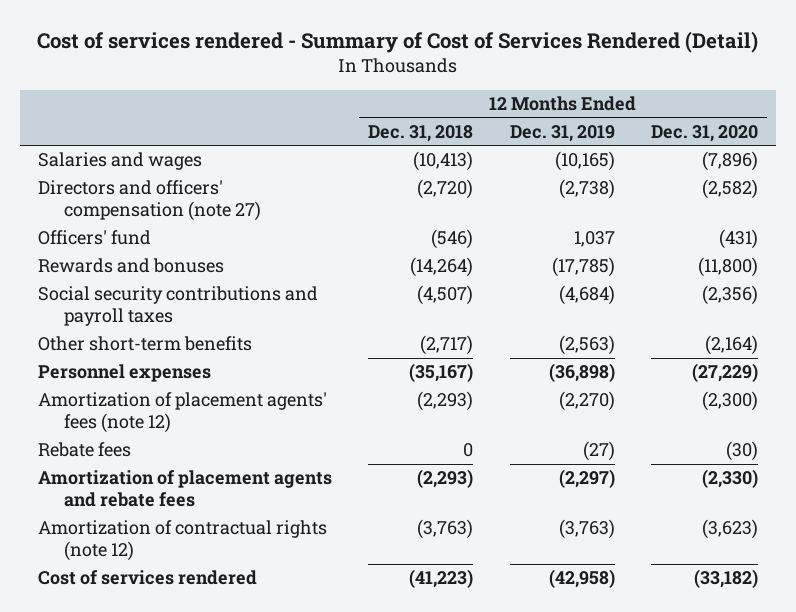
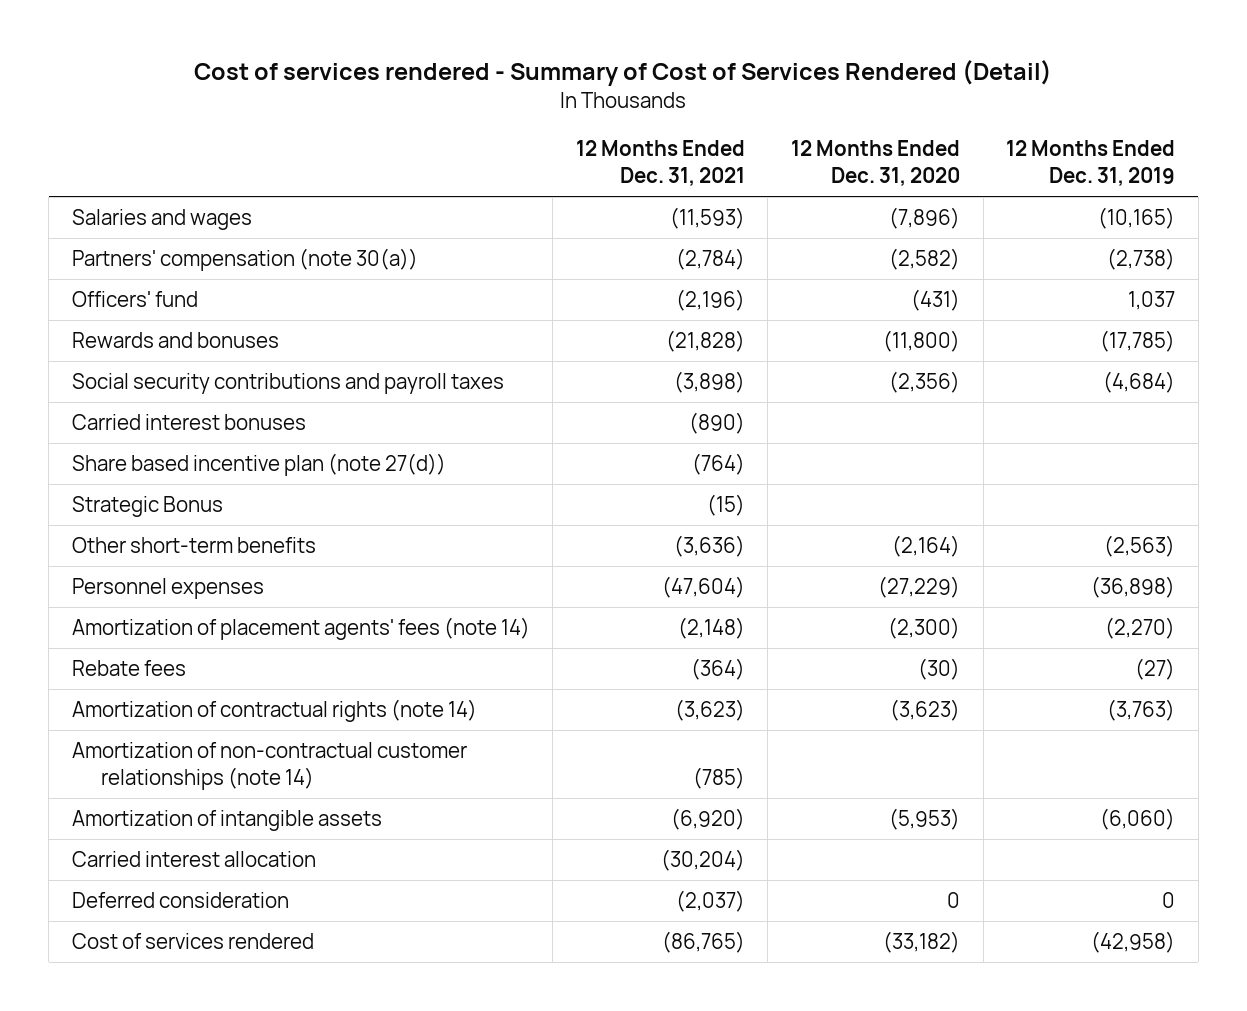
[368,124,474,142] Dec. 31, 2018 -> none
none -> [575,140,745,186] 12 Months Ended Dec. 31, 2021
[38,180,262,222] Directors and officers' compensation (note 27) -> [71,248,418,272] Partners' compensation (note 30(a))
none -> [71,414,306,431] Carried interest bonuses
none -> [71,453,446,477] Share based incentive plan (note 27(d))
none -> [71,496,223,518] Strategic Bonus
[38,392,328,434] Amortization of placement agents' fees (note 12) -> [71,617,530,641] Amortization of placement agents' fees (note 14)
[38,470,333,508] Amortization of placement agents and rebate fees -> none
[38,520,328,562] Amortization of contractual rights (note 12) -> [71,699,477,723] Amortization of contractual rights (note 14)
none -> [71,742,467,790] Amortization of non-contractual customer relationships (note 14)
none -> [71,810,382,832] Amortization of intangible assets
none -> [71,851,316,868] Carried interest allocation
none -> [71,892,289,909] Deferred consideration

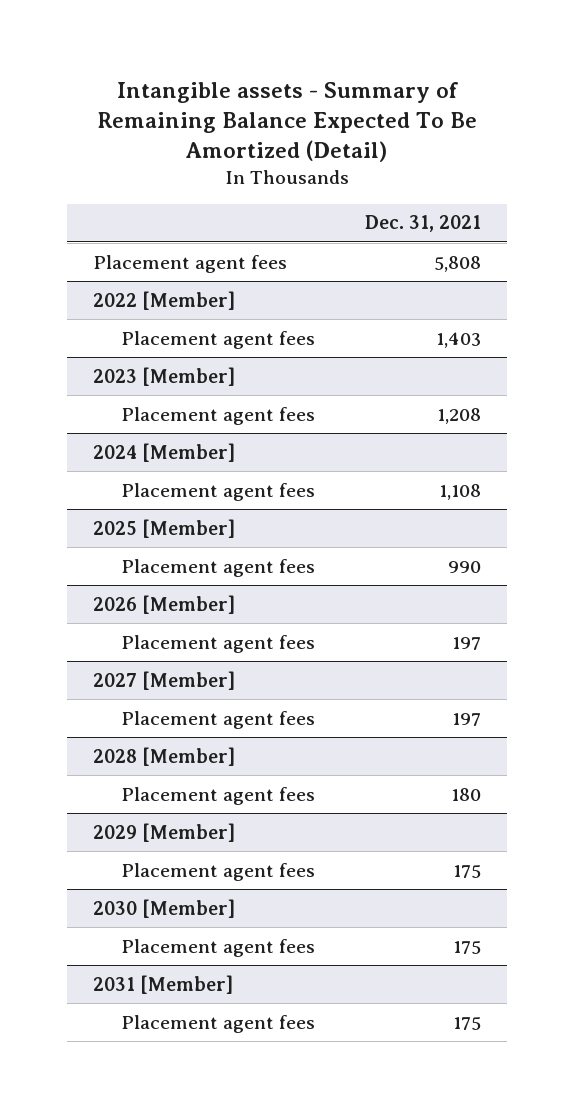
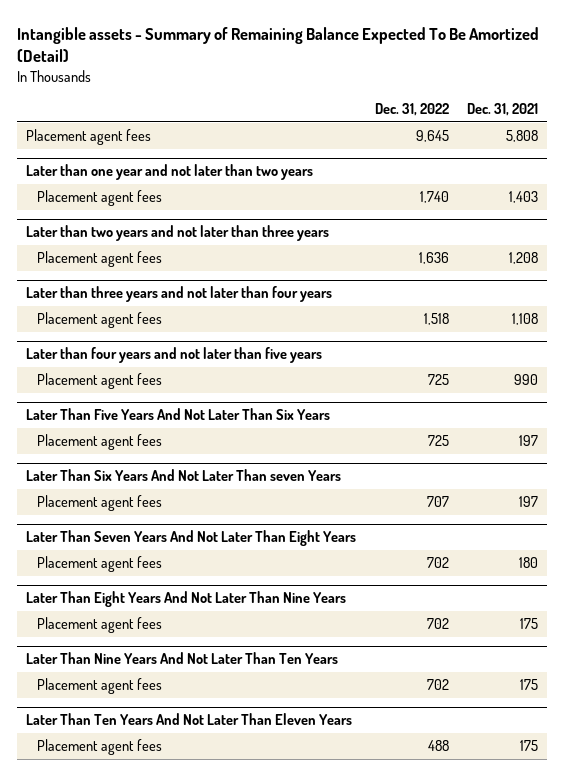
none -> [374,103,449,117] Dec. 31, 2022
[92,290,235,310] 2022 [Member] -> [26,164,314,181] Later than one year and not later than two years
[92,366,235,386] 2023 [Member] -> [26,225,330,242] Later than two years and not later than three years
[92,442,235,462] 2024 [Member] -> [26,286,333,303] Later than three years and not later than four years
[92,518,235,538] 2025 [Member] -> [26,347,323,364] Later than four years and not later than five years
[92,594,235,614] 2026 [Member] -> [26,408,331,421] Later Than Five Years And Not Later Than Six Years
[92,670,235,690] 2027 [Member] -> [26,469,342,482] Later Than Six Years And Not Later Than seven Years
[92,746,235,766] 2028 [Member] -> [26,530,357,547] Later Than Seven Years And Not Later Than Eight Years
[92,822,235,842] 2029 [Member] -> [26,591,347,608] Later Than Eight Years And Not Later Than Nine Years
[92,898,235,918] 2030 [Member] -> [26,652,339,665] Later Than Nine Years And Not Later Than Ten Years
[92,974,233,994] 2031 [Member] -> [26,713,353,726] Later Than Ten Years And Not Later Than Eleven Years

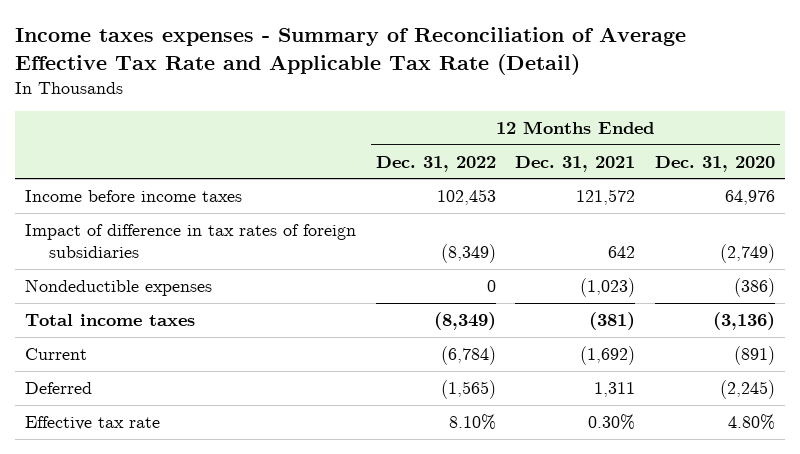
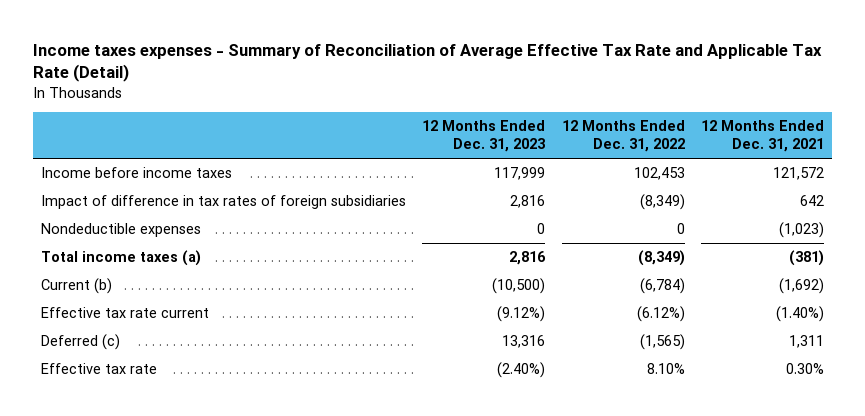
[655,155,776,172] Dec. 31, 2020 -> none
none -> [422,119,546,153] 12 Months Ended Dec. 31, 2023
[24,313,195,326] Total income taxes -> [41,249,202,266] Total income taxes (a)
[24,347,87,360] Current -> [41,277,113,294] Current (b)
none -> [41,306,210,318] Effective tax rate current
[24,381,92,394] Deferred -> [41,333,121,350] Deferred (c)

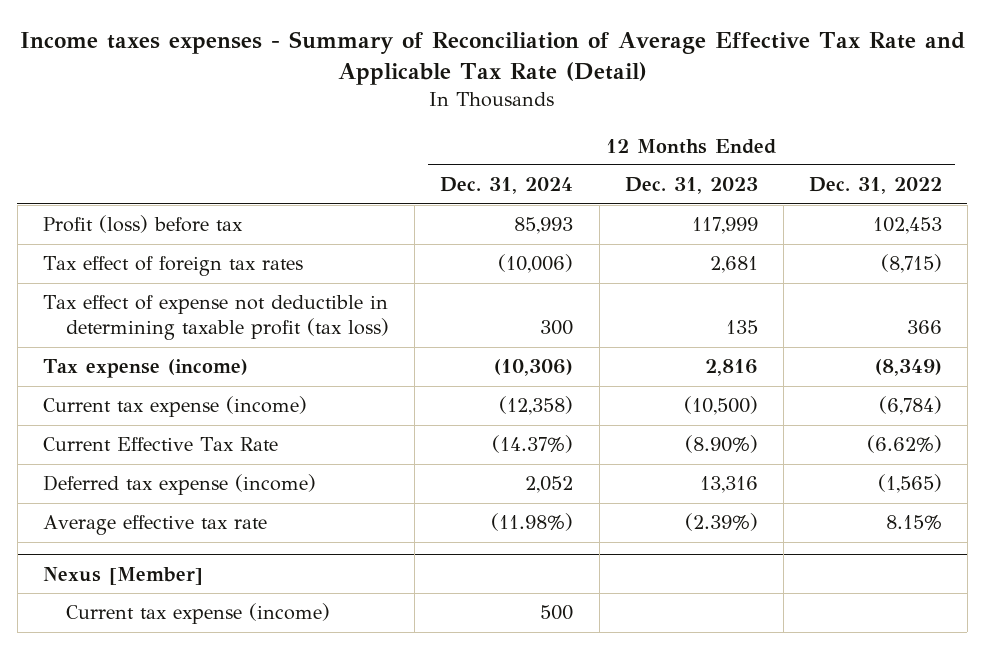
[700,119,824,153] 12 Months Ended Dec. 31, 2021 -> none
none -> [440,177,574,195] Dec. 31, 2024
[41,222,202,237] Nondeductible expenses -> none
[41,166,233,178] Income before income taxes -> [43,215,244,234] Profit (loss) before tax
[41,194,407,209] Impact of difference in tax rates of foreign subsidiaries -> [43,256,304,277] Tax effect of foreign tax rates
[510,194,546,208] 2,816 -> [709,256,758,274] 2,681
[639,193,685,210] (8,349) -> [880,254,942,274] (8,715)
none -> [43,295,390,341] Tax effect of expense not deductible in determining taxable profit (tax loss)
[41,249,202,266] Total income taxes (a) -> [43,359,249,379] Tax expense (income)
[41,277,113,294] Current (b) -> [43,396,308,418] Current tax expense (income)
[41,306,210,318] Effective tax rate current -> [43,437,279,452] Current Effective Tax Rate
[497,305,546,322] (9.12%) -> [684,435,758,454] (8.90%)
[636,305,685,322] (6.12%) -> [866,435,942,454] (6.62%)
[41,333,121,350] Deferred (c) -> [43,474,317,496] Deferred tax expense (income)
[41,362,158,374] Effective tax rate -> [43,515,268,536] Average effective tax rate
[497,361,546,378] (2.40%) -> [684,513,758,532] (2.39%)
[646,362,685,374] 8.10% -> [885,515,942,531] 8.15%
none -> [43,566,204,585] Nexus [Member]
none -> [66,603,331,625] Current tax expense (income)

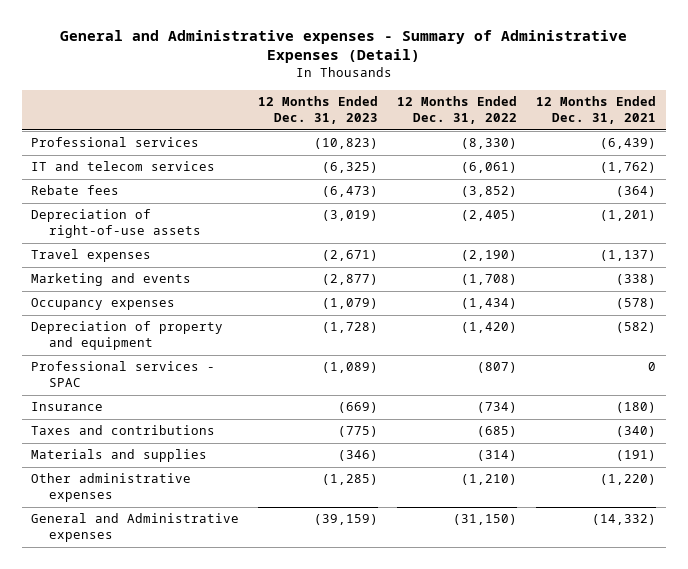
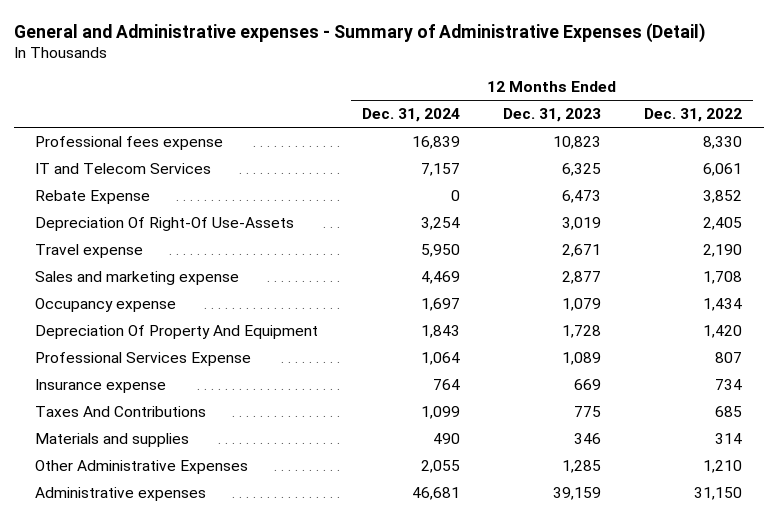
[536,96,657,125] 12 Months Ended Dec. 31, 2021 -> none
none -> [361,108,460,123] Dec. 31, 2024
[31,137,200,148] Professional services -> [35,135,224,150] Professional fees expense
[314,138,379,150] (10,823) -> [553,135,602,149] 10,823
[461,138,518,150] (8,330) -> [703,135,743,149] 8,330
[31,161,216,172] IT and telecom services -> [35,162,212,174] IT and Telecom Services
[322,162,379,174] (6,325) -> [562,162,602,176] 6,325
[461,162,518,174] (6,061) -> [703,162,743,176] 6,061
[31,185,120,196] Rebate fees -> [35,189,151,204] Rebate Expense
[322,186,379,198] (6,473) -> [562,189,602,203] 6,473
[461,186,518,198] (3,852) -> [703,189,743,203] 3,852
[31,209,201,239] Depreciation of right-of-use assets -> [35,216,295,231] Depreciation Of Right-Of Use-Assets
[322,210,379,222] (3,019) -> [562,216,602,230] 3,019
[461,210,518,222] (2,405) -> [703,216,743,230] 2,405
[31,249,152,263] Travel expenses -> [35,243,144,258] Travel expense
[322,250,379,262] (2,671) -> [562,243,602,257] 2,671
[461,250,518,262] (2,190) -> [703,243,743,257] 2,190
[31,273,192,287] Marketing and events -> [35,270,240,285] Sales and marketing expense
[322,274,379,286] (2,877) -> [562,270,602,284] 2,877
[461,274,518,286] (1,708) -> [703,270,743,284] 1,708
[31,298,176,311] Occupancy expenses -> [35,297,177,312] Occupancy expense
[322,298,379,310] (1,079) -> [562,297,602,311] 1,079
[461,298,518,310] (1,434) -> [703,297,743,311] 1,434
[31,321,224,351] Depreciation of property and equipment -> [35,324,319,339] Depreciation Of Property And Equipment
[322,322,379,334] (1,728) -> [562,324,602,338] 1,728
[461,322,518,334] (1,420) -> [703,324,743,338] 1,420
[31,361,216,388] Professional services - SPAC -> [35,351,252,366] Professional Services Expense
[322,362,379,374] (1,089) -> [562,351,602,365] 1,089
[477,362,518,374] (807) -> [715,351,743,363] 807
[31,402,104,412] Insurance -> [35,378,167,393] Insurance expense
[338,402,379,414] (669) -> [574,378,602,390] 669
[477,402,518,414] (734) -> [715,378,743,390] 734
[31,425,216,436] Taxes and contributions -> [35,405,207,417] Taxes And Contributions
[338,426,379,438] (775) -> [574,405,602,417] 775
[477,426,518,438] (685) -> [715,405,743,417] 685
[338,450,379,462] (346) -> [574,432,602,444] 346
[477,450,518,462] (314) -> [715,432,743,444] 314
[31,473,192,503] Other administrative expenses -> [35,459,249,474] Other Administrative Expenses
[322,474,379,486] (1,285) -> [562,459,602,473] 1,285
[461,474,518,486] (1,210) -> [703,459,743,473] 1,210
[31,513,240,543] General and Administrative expenses -> [35,486,207,501] Administrative expenses
[314,514,379,526] (39,159) -> [553,486,602,500] 39,159
[453,514,518,526] (31,150) -> [694,486,743,500] 31,150

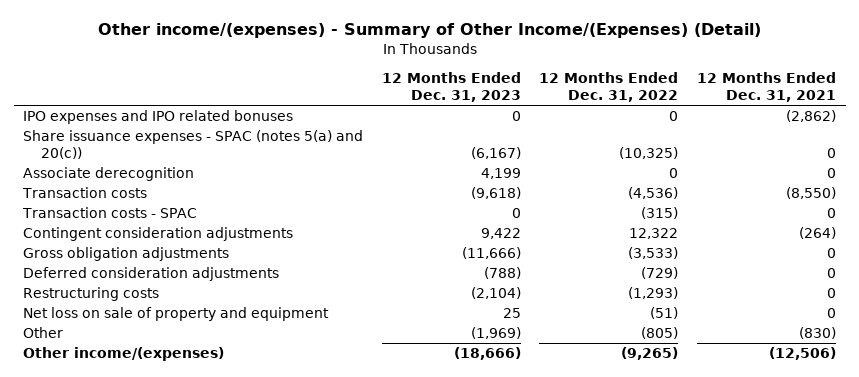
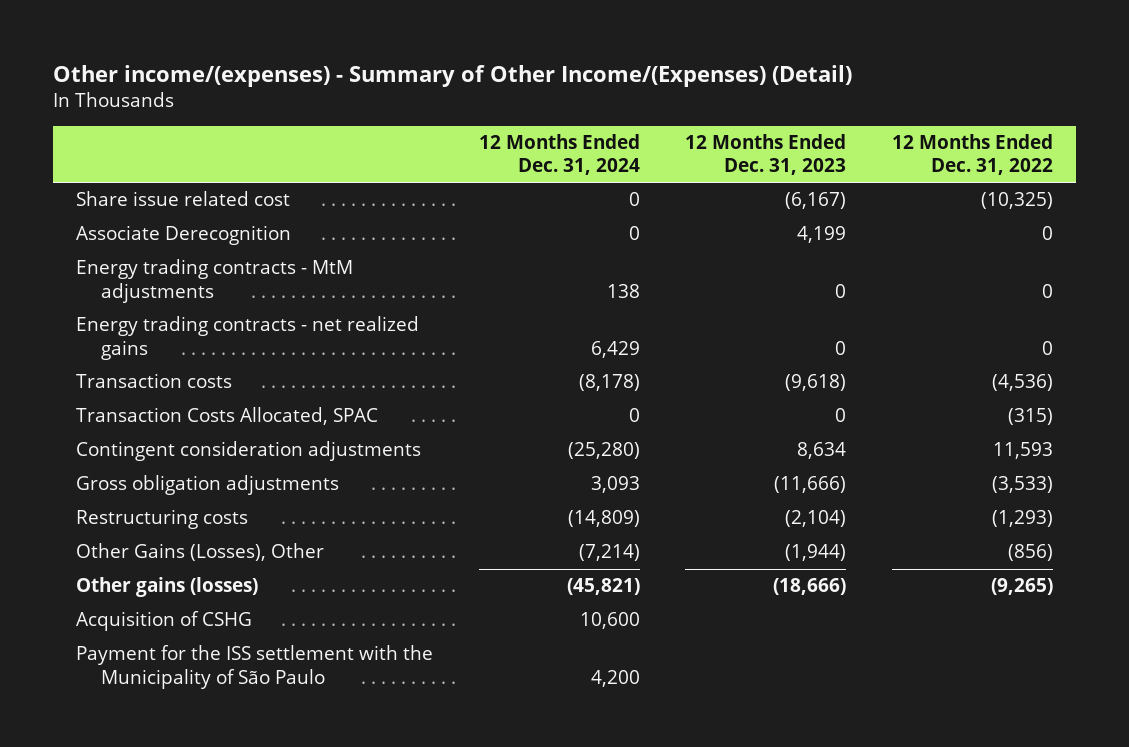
[697,72,837,103] 12 Months Ended Dec. 31, 2021 -> none
none -> [478,133,640,176] 12 Months Ended Dec. 31, 2024
[22,110,293,125] IPO expenses and IPO related bonuses -> none
[22,130,363,159] Share issuance expenses - SPAC (notes 5(a) and 20(c)) -> [75,191,290,207] Share issue related cost
[22,167,194,182] Associate derecognition -> [75,225,291,246] Associate Derecognition
none -> [75,259,353,303] Energy trading contracts - MtM adjustments
none -> [75,316,419,360] Energy trading contracts - net realized gains
[21,207,197,219] Transaction costs - SPAC -> [75,407,378,426] Transaction Costs Allocated, SPAC
[480,228,521,240] 9,422 -> [797,442,847,460] 8,634
[629,228,679,240] 12,322 -> [993,442,1054,460] 11,593
[22,267,279,282] Deferred consideration adjustments -> none
[22,307,329,322] Net loss on sale of property and equipment -> none
[22,327,63,339] Other -> [75,543,324,562] Other Gains (Losses), Other
[470,327,521,340] (1,969) -> [785,544,847,562] (1,944)
[641,327,679,340] (805) -> [1008,544,1054,562] (856)
[22,347,224,362] Other income/(expenses) -> [75,577,258,598] Other gains (losses)
none -> [75,611,252,632] Acquisition of CSHG
none -> [75,645,433,689] Payment for the ISS settlement with the Municipality of São Paulo

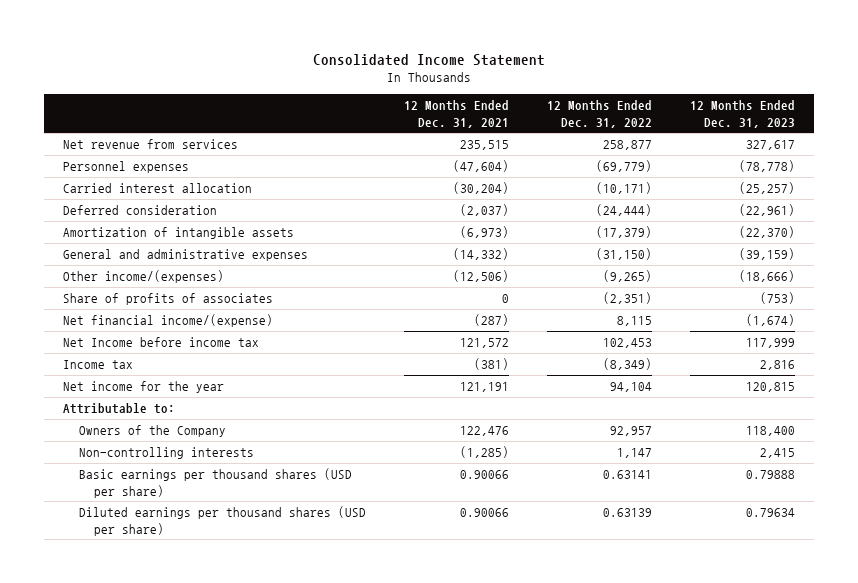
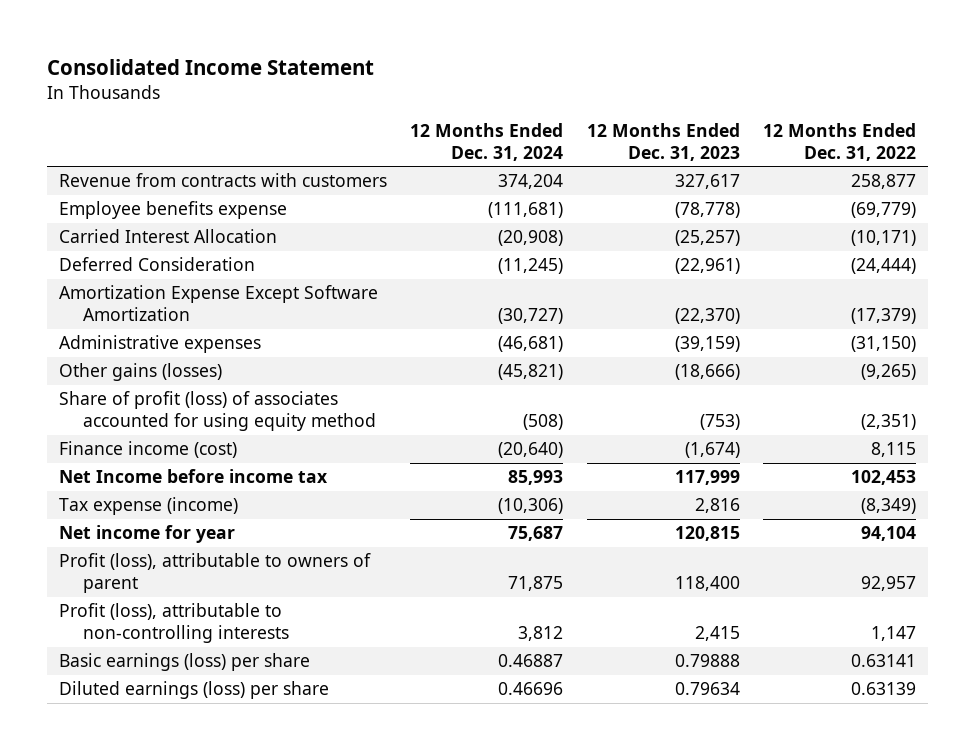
[403,100,509,128] 12 Months Ended Dec. 31, 2021 -> none
none -> [410,122,564,161] 12 Months Ended Dec. 31, 2024
[62,139,238,150] Net revenue from services -> [58,173,387,188] Revenue from contracts with customers
[62,161,189,174] Personnel expenses -> [58,201,287,220] Employee benefits expense
[62,183,252,194] Carried interest allocation -> [58,229,277,244] Carried Interest Allocation
[62,205,217,216] Deferred consideration -> [58,257,255,272] Deferred Consideration
[62,227,294,240] Amortization of intangible assets -> [58,285,378,322] Amortization Expense Except Software Amortization
[62,249,308,262] General and administrative expenses -> [58,335,261,354] Administrative expenses
[62,270,224,284] Other income/(expenses) -> [58,363,222,382] Other gains (losses)
[62,293,273,306] Share of profits of associates -> [58,391,376,432] Share of profit (loss) of associates accounted for using equity method
[62,314,273,328] Net financial income/(expense) -> [58,441,237,459] Finance income (cost)
[62,403,175,415] Attributable to: -> none
[62,360,133,370] Income tax -> [58,497,238,516] Tax expense (income)
[62,381,224,394] Net income for the year -> [58,525,235,544] Net income for year
[78,425,226,438] Owners of the Company -> [58,553,371,594] Profit (loss), attributable to owners of parent
[78,447,254,460] Non-controlling interests -> [58,603,289,644] Profit (loss), attributable to non-controlling interests
[78,468,352,498] Basic earnings per thousand shares (USD per share) -> [58,653,310,672] Basic earnings (loss) per share
[78,506,366,536] Diluted earnings per thousand shares (USD per share) -> [58,681,329,700] Diluted earnings (loss) per share

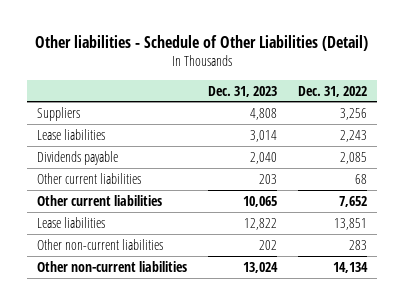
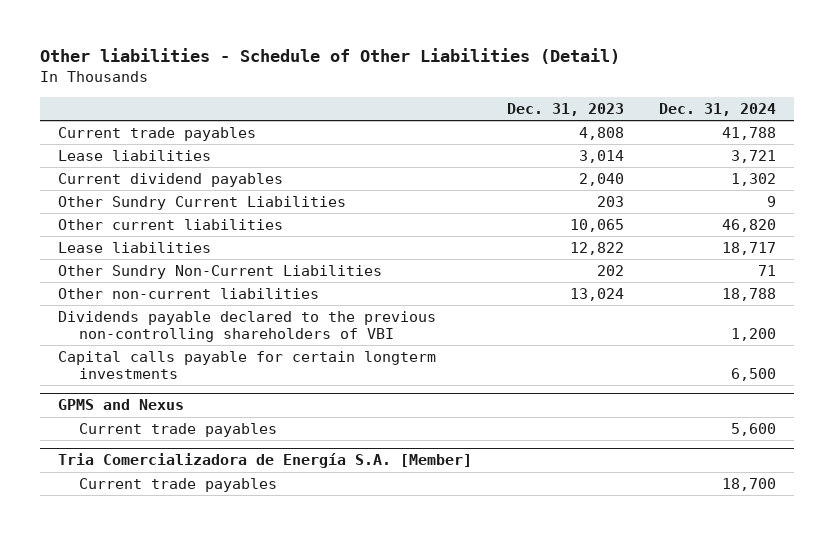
[297,85,367,97] Dec. 31, 2022 -> none
none -> [659,102,777,116] Dec. 31, 2024
[36,106,80,121] Suppliers -> [57,127,256,142] Current trade payables
[36,150,118,165] Dividends payable -> [57,173,283,188] Current dividend payables
[36,172,141,184] Other current liabilities -> [57,196,346,211] Other Sundry Current Liabilities
[36,238,163,250] Other non-current liabilities -> [57,265,382,280] Other Sundry Non-Current Liabilities
none -> [57,311,436,342] Dividends payable declared to the previous non-controlling shareholders of VBI
none -> [57,351,436,379] Capital calls payable for certain longterm investments
none -> [57,399,184,411] GPMS and Nexus
none -> [78,423,277,438] Current trade payables
none -> [57,453,472,469] Tria Comercializadora de Energía S.A. [Member]
none -> [78,478,277,493] Current trade payables

